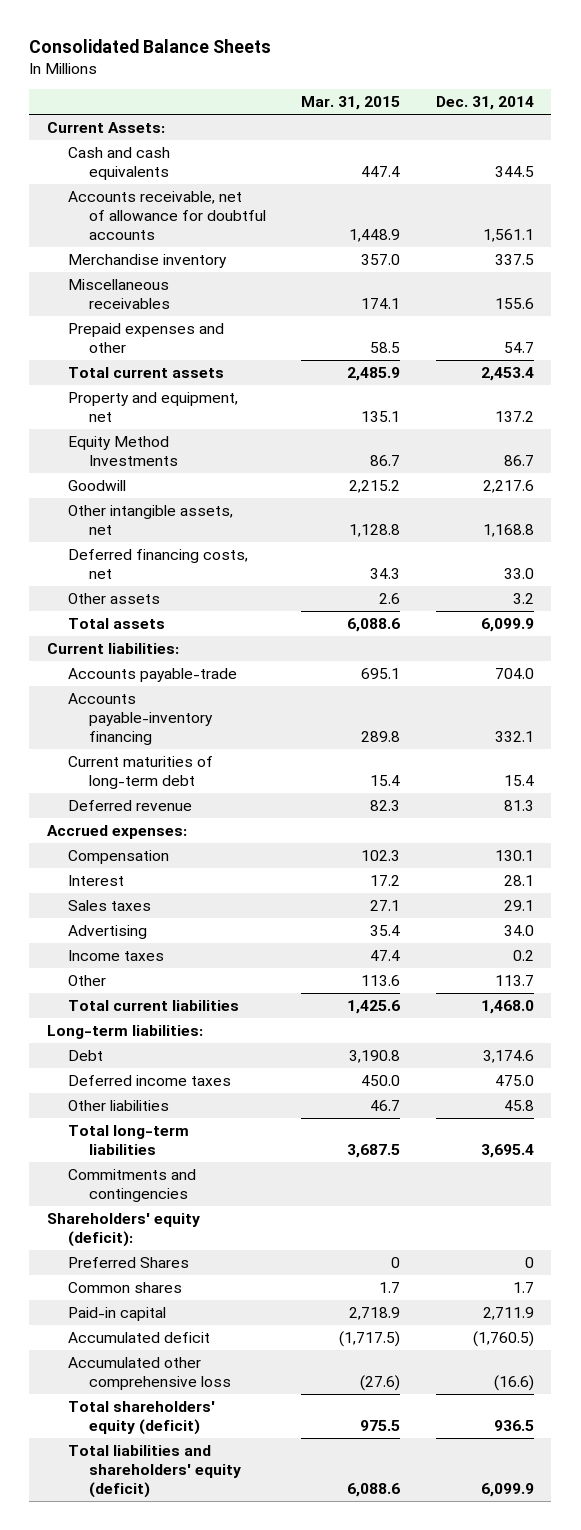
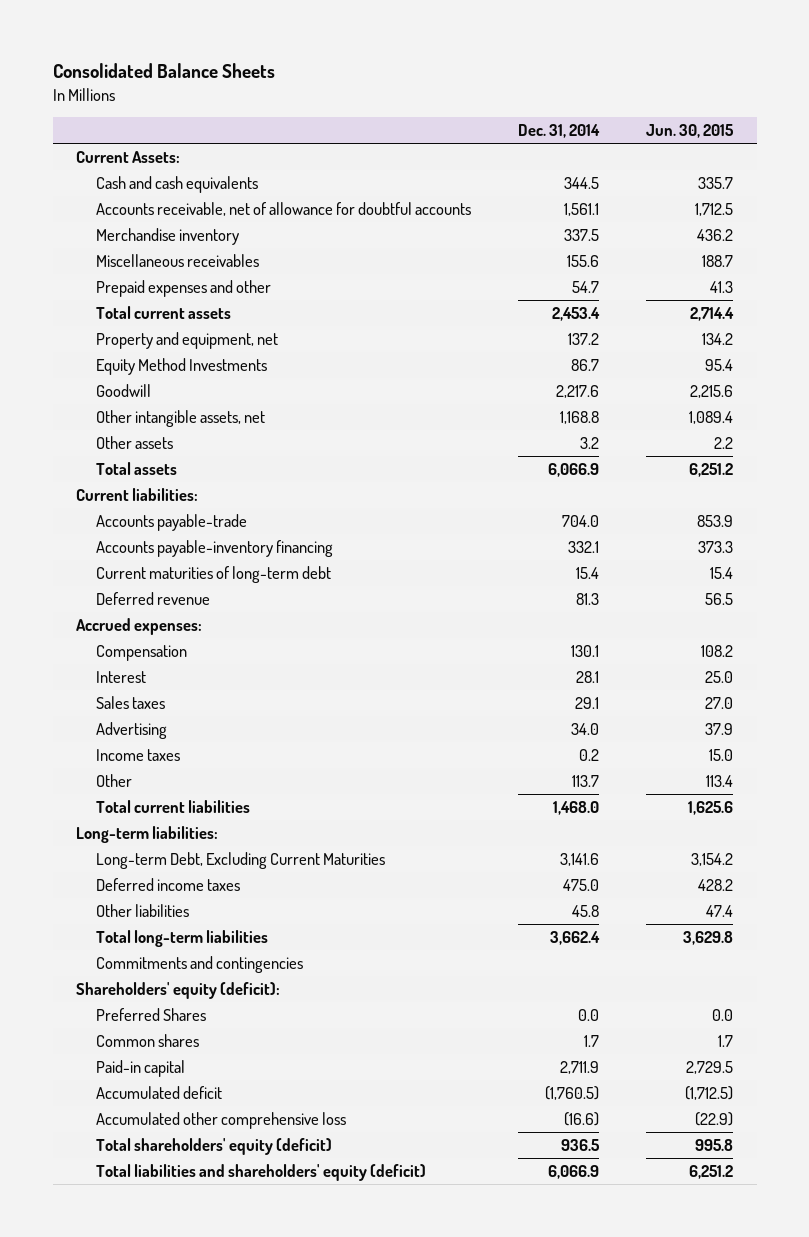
[301,96,401,111] Mar. 31, 2015 -> none
none -> [646,124,735,139] Jun. 30, 2015
[67,549,248,580] Deferred financing costs, net -> none
[480,618,534,633] 6,099.9 -> [548,463,600,478] 6,066.9
[67,1050,103,1062] Debt -> none
none -> [96,852,386,870] Long-term Debt, Excluding Current Maturities
[480,1144,534,1159] 3,695.4 -> [550,931,601,946] 3,662.4
[524,1257,534,1269] 0 -> [578,1009,600,1022] 0.0
[480,1483,534,1498] 6,099.9 -> [548,1165,600,1180] 6,066.9

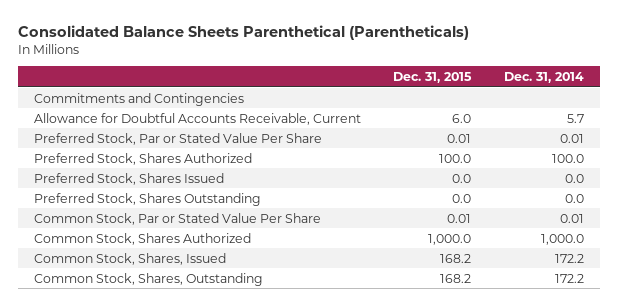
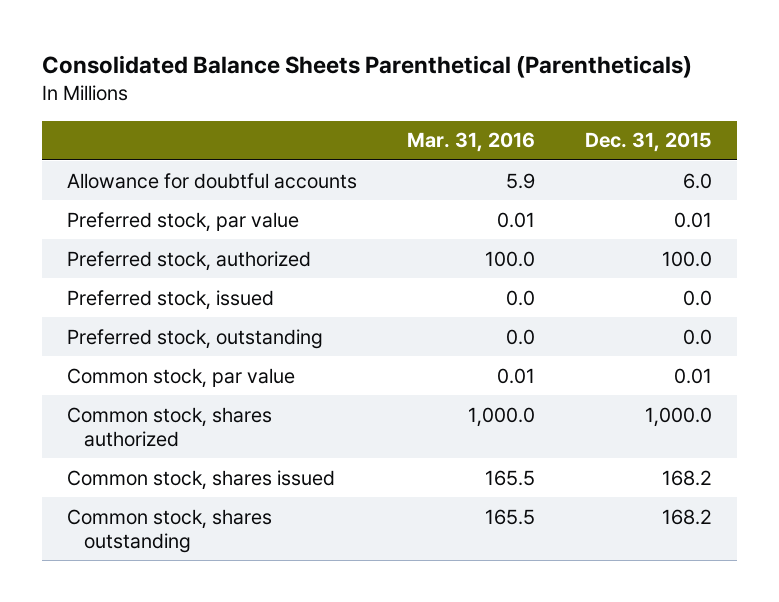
[503,72,584,84] Dec. 31, 2014 -> none
none -> [406,132,535,153] Mar. 31, 2016
[33,92,244,106] Commitments and Contingencies -> none
[33,112,361,125] Allowance for Doubtful Accounts Receivable, Current -> [66,172,357,189] Allowance for doubtful accounts
[33,132,322,145] Preferred Stock, Par or Stated Value Per Share -> [66,211,299,232] Preferred stock, par value
[33,152,252,165] Preferred Stock, Shares Authorized -> [66,250,311,271] Preferred stock, authorized
[33,172,224,185] Preferred Stock, Shares Issued -> [66,289,274,310] Preferred stock, issued
[33,192,261,206] Preferred Stock, Shares Outstanding -> [66,328,323,349] Preferred stock, outstanding
[33,212,321,225] Common Stock, Par or Stated Value Per Share -> [66,367,295,388] Common stock, par value
[33,232,251,245] Common Stock, Shares Authorized -> [66,406,272,447] Common stock, shares authorized
[33,252,226,265] Common Stock, Shares, Issued -> [66,469,335,490] Common stock, shares issued
[33,272,263,286] Common Stock, Shares, Outstanding -> [66,508,272,553] Common stock, shares outstanding

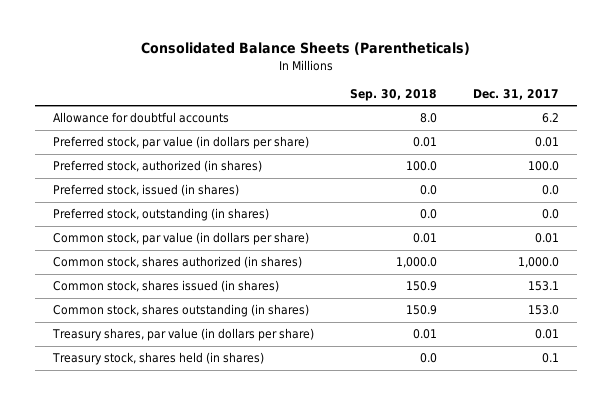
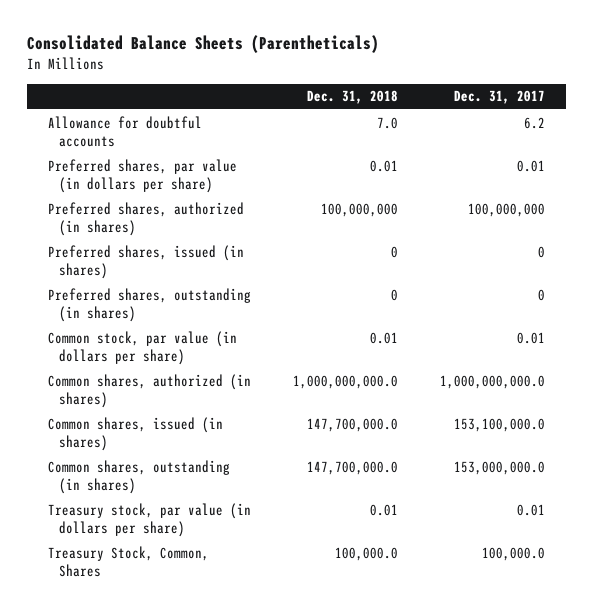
[349,88,437,101] Sep. 30, 2018 -> none
none -> [306,90,398,105] Dec. 31, 2018
[52,136,309,150] Preferred stock, par value (in dollars per share) -> [47,158,237,193] Preferred shares, par value (in dollars per share)
[52,160,262,173] Preferred stock, authorized (in shares) -> [47,201,244,236] Preferred shares, authorized (in shares)
[527,161,559,172] 100.0 -> [467,202,545,217] 100,000,000
[52,184,239,197] Preferred stock, issued (in shares) -> [47,244,244,279] Preferred shares, issued (in shares)
[541,185,559,196] 0.0 -> [537,245,545,258] 0
[52,208,269,222] Preferred stock, outstanding (in shares) -> [47,287,251,322] Preferred shares, outstanding (in shares)
[541,209,559,220] 0.0 -> [537,288,545,301] 0
[52,256,302,269] Common stock, shares authorized (in shares) -> [47,373,251,408] Common shares, authorized (in shares)
[517,257,559,269] 1,000.0 -> [439,374,545,389] 1,000,000,000.0
[52,280,279,293] Common stock, shares issued (in shares) -> [47,416,223,451] Common shares, issued (in shares)
[527,281,559,292] 153.1 -> [453,417,545,432] 153,100,000.0
[52,304,309,318] Common stock, shares outstanding (in shares) -> [47,459,230,494] Common shares, outstanding (in shares)
[527,305,559,316] 153.0 -> [453,460,545,475] 153,000,000.0
[51,328,314,342] Treasury shares, par value (in dollars per share) -> [47,502,251,537] Treasury stock, par value (in dollars per share)
[51,352,264,366] Treasury stock, shares held (in shares) -> [47,545,209,577] Treasury Stock, Common, Shares
[541,353,559,364] 0.1 -> [481,546,545,561] 100,000.0

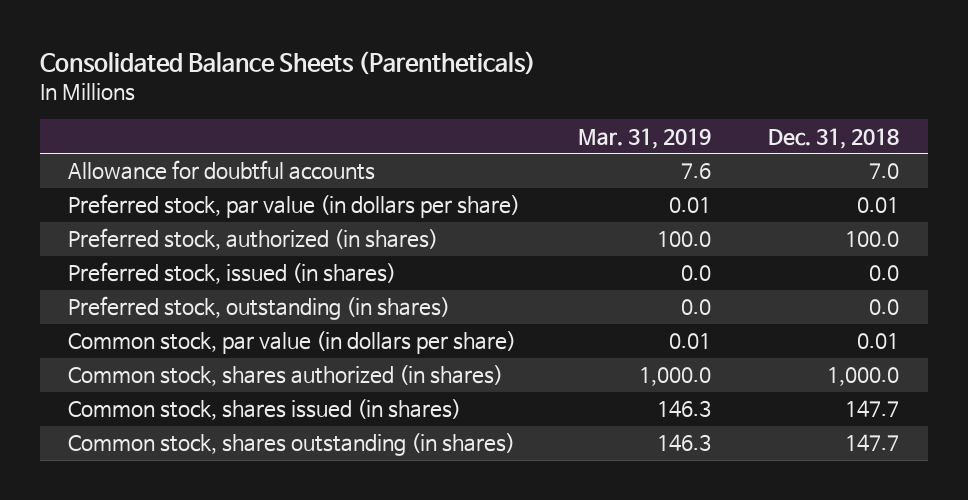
[453,90,545,105] Dec. 31, 2017 -> none
none -> [577,127,711,149] Mar. 31, 2019
[47,158,237,193] Preferred shares, par value (in dollars per share) -> [68,194,521,219] Preferred stock, par value (in dollars per share)
[47,201,244,236] Preferred shares, authorized (in shares) -> [68,228,439,251] Preferred stock, authorized (in shares)
[320,202,398,217] 100,000,000 -> [845,231,900,248] 100.0
[47,244,244,279] Preferred shares, issued (in shares) -> [68,262,397,285] Preferred stock, issued (in shares)
[390,245,398,258] 0 -> [869,265,900,282] 0.0
[47,287,251,322] Preferred shares, outstanding (in shares) -> [68,296,451,321] Preferred stock, outstanding (in shares)
[390,288,398,301] 0 -> [869,299,900,316] 0.0
[47,502,251,537] Treasury stock, par value (in dollars per share) -> none
[47,545,209,577] Treasury Stock, Common, Shares -> none
[47,373,251,408] Common shares, authorized (in shares) -> [68,365,504,387] Common stock, shares authorized (in shares)
[292,374,398,389] 1,000,000,000.0 -> [827,367,900,387] 1,000.0
[47,416,223,451] Common shares, issued (in shares) -> [68,399,462,421] Common stock, shares issued (in shares)
[306,417,398,432] 147,700,000.0 -> [845,400,900,418] 147.7
[47,459,230,494] Common shares, outstanding (in shares) -> [68,433,516,457] Common stock, shares outstanding (in shares)
[306,460,398,475] 147,700,000.0 -> [845,434,900,452] 147.7

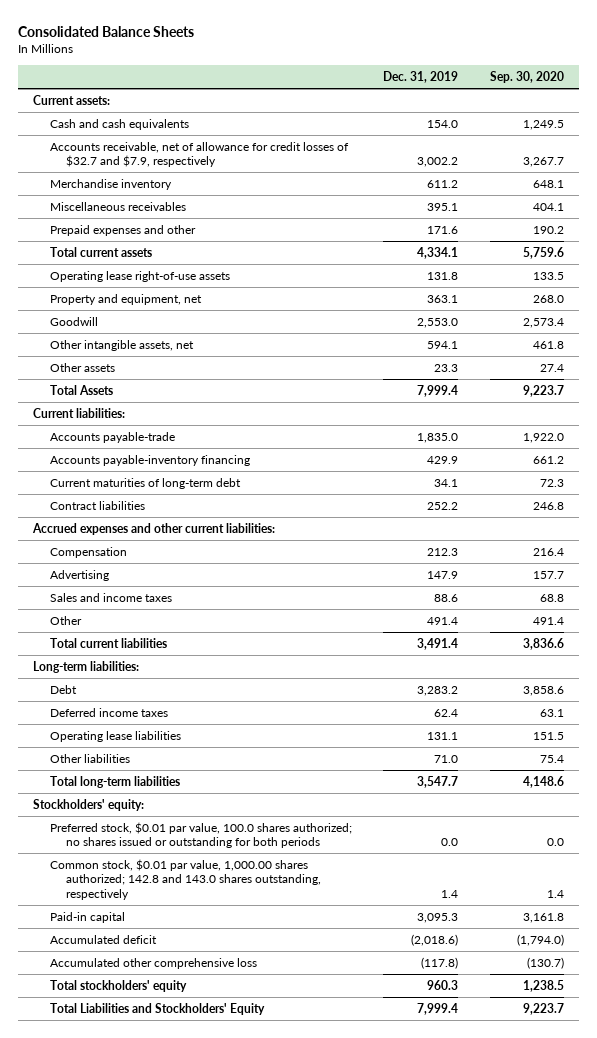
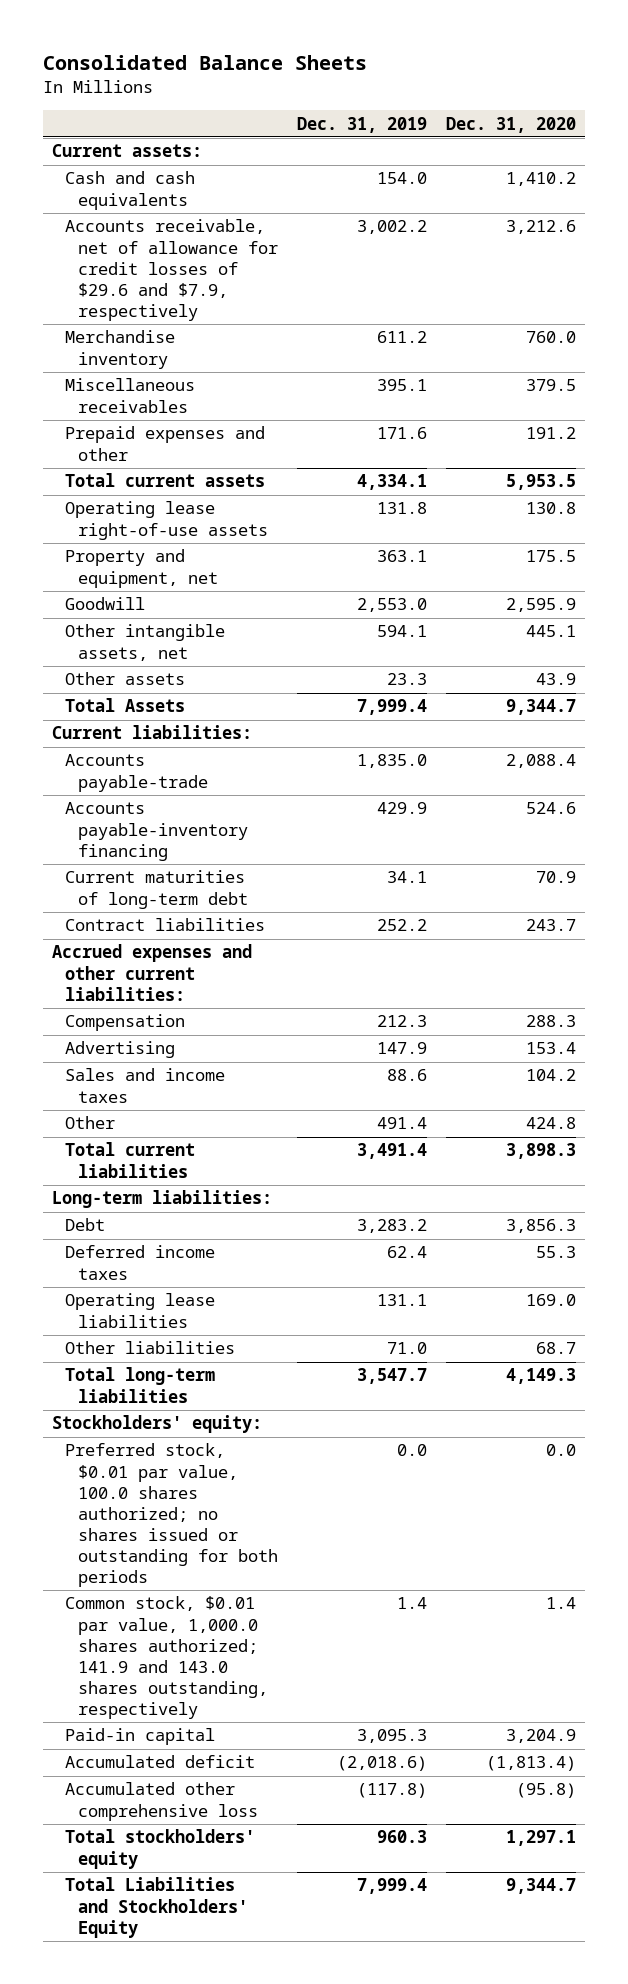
[489,71,564,84] Sep. 30, 2020 -> none
none -> [445,116,576,133] Dec. 31, 2020
[49,141,349,168] Accounts receivable, net of allowance for credit losses of $32.7 and $7.9, respectively -> [65,219,278,321] Accounts receivable, net of allowance for credit losses of $29.6 and $7.9, respectively
[49,858,322,901] Common stock, $0.01 par value, 1,000.00 shares authorized; 142.8 and 143.0 shares outstanding, respectively -> [65,1596,268,1719] Common stock, $0.01 par value, 1,000.0 shares authorized; 141.9 and 143.0 shares outstanding, respectively

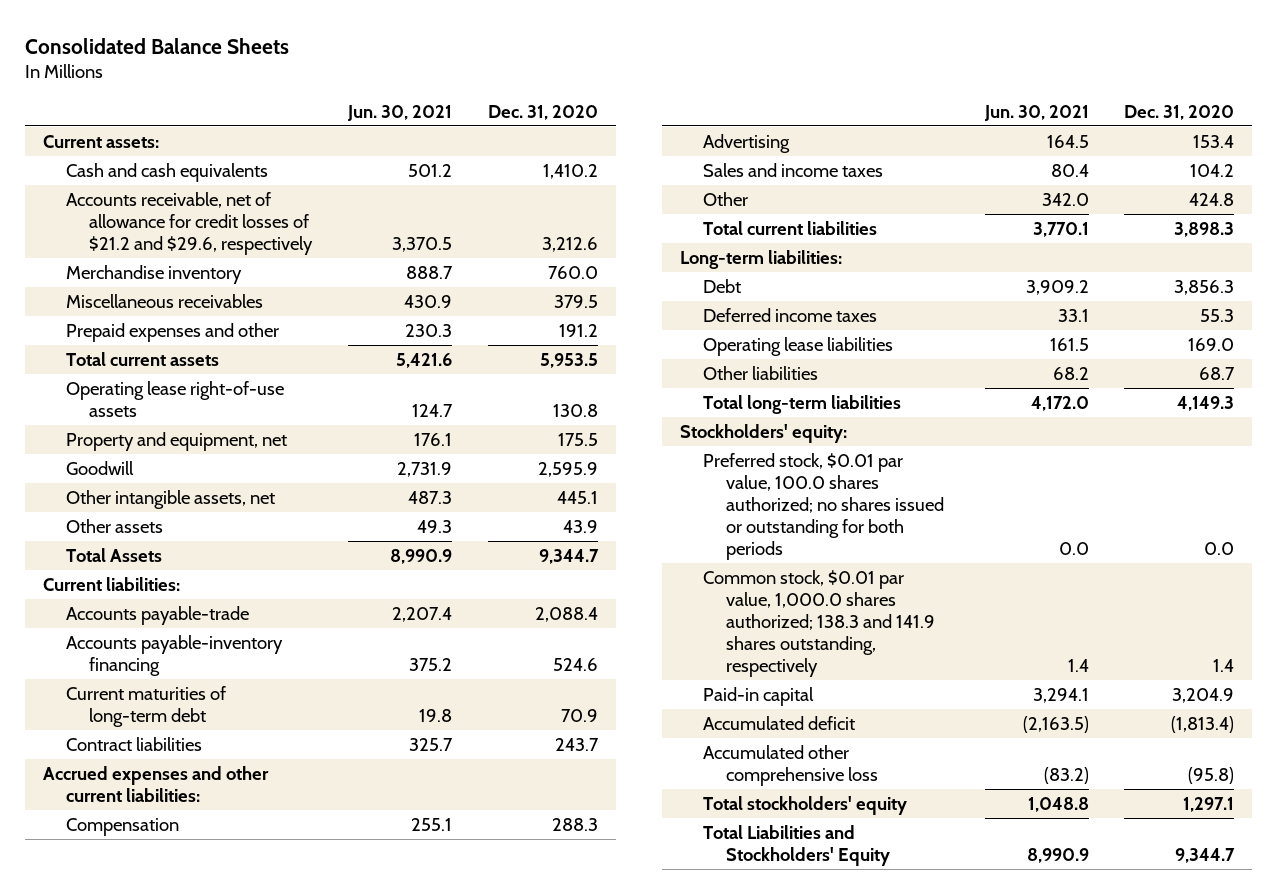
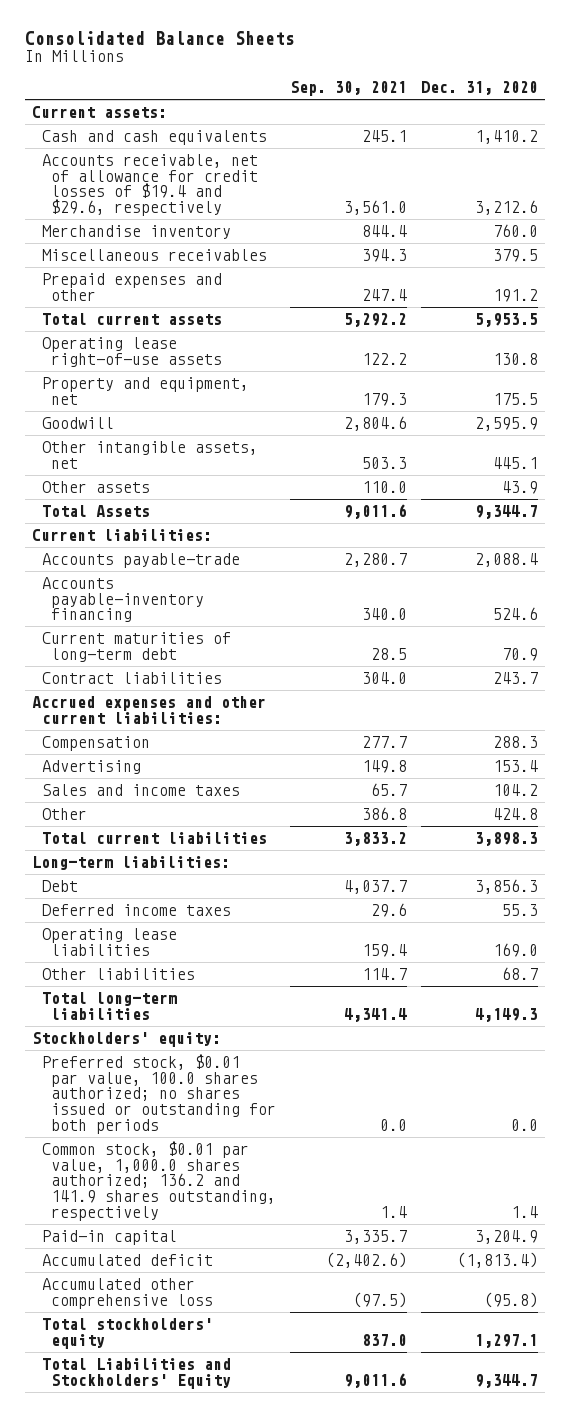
[347,104,453,121] Jun. 30, 2021 -> none
none -> [290,81,408,97] Sep. 30, 2021
[66,191,314,255] Accounts receivable, net of allowance for credit losses of $21.2 and $29.6, respectively -> [41,153,259,216] Accounts receivable, net of allowance for credit losses of $19.4 and $29.6, respectively
[702,569,935,678] Common stock, $0.01 par value, 1,000.0 shares authorized; 138.3 and 141.9 shares outstanding, respectively -> [41,1140,277,1221] Common stock, $0.01 par value, 1,000.0 shares authorized; 136.2 and 141.9 shares outstanding, respectively

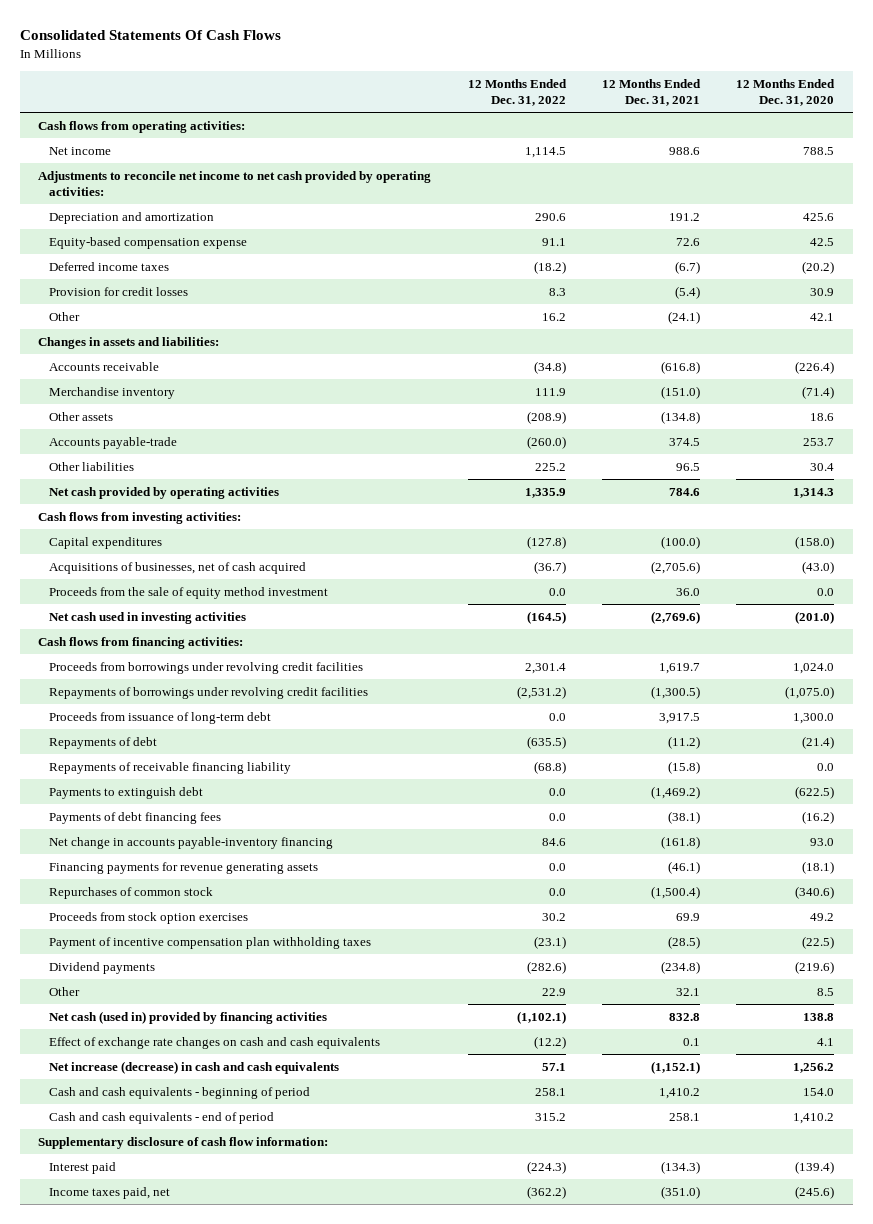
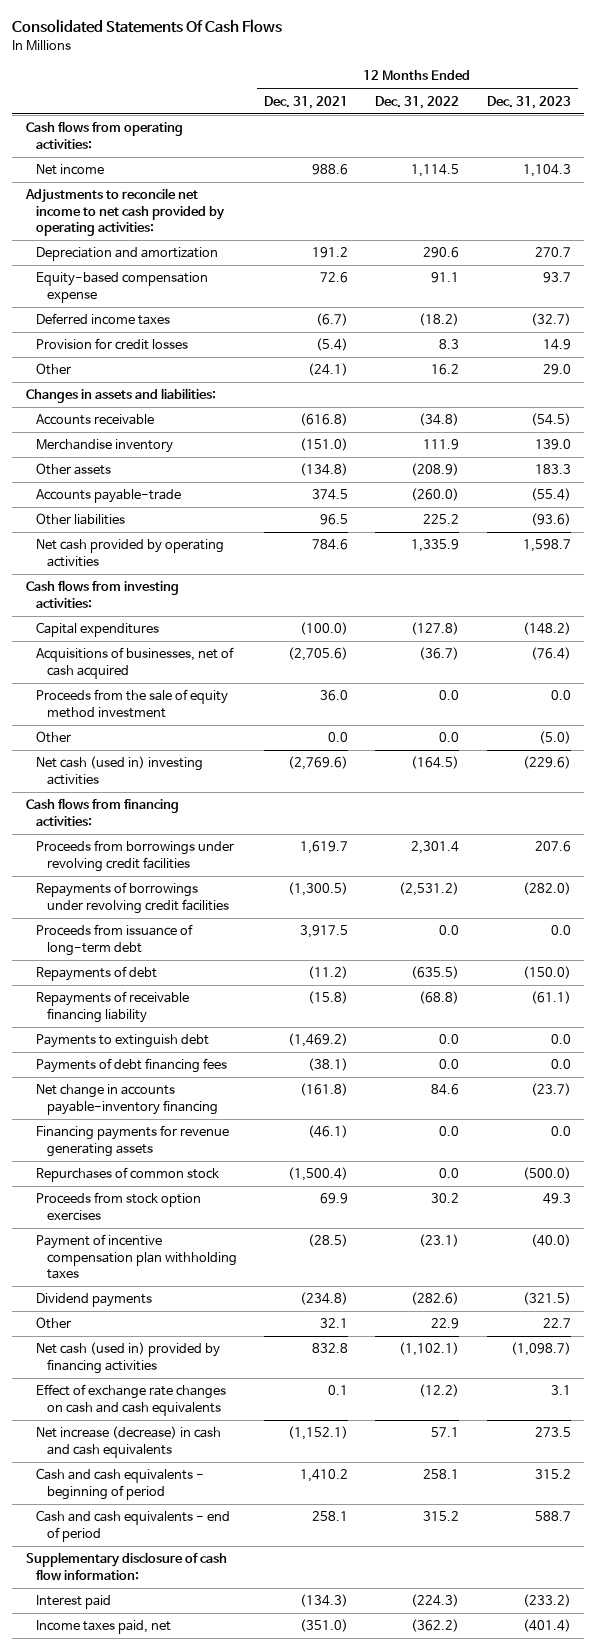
[736,78,836,106] 12 Months Ended Dec. 31, 2020 -> none
none -> [486,95,571,109] Dec. 31, 2023
none -> [36,731,72,744] Other
[49,611,247,624] Net cash used in investing activities -> [36,756,204,785] Net cash (used in) investing activities

